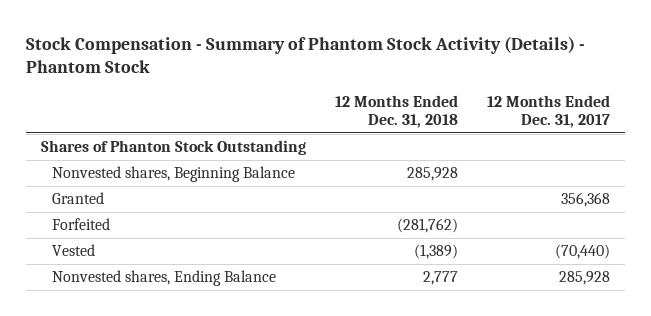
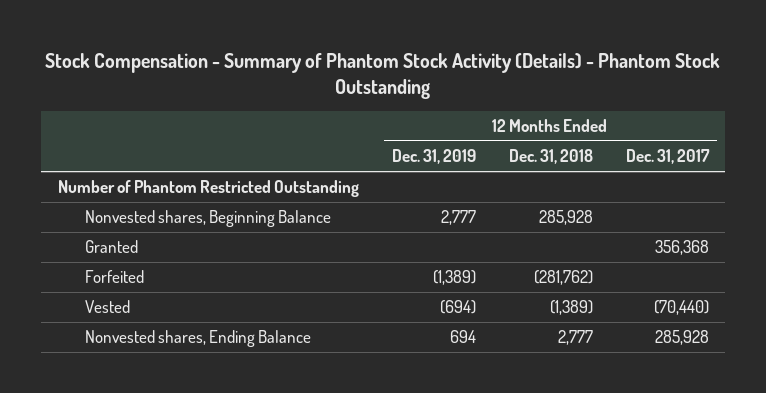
[25,35,585,74] Stock Compensation - Summary of Phantom Stock Activity (Details) - Phantom Stock -> [45,52,721,99] Stock Compensation - Summary of Phantom Stock Activity (Details) - Phantom Stock Outstanding
none -> [391,149,476,165] Dec. 31, 2019
[40,140,306,156] Shares of Phanton Stock Outstanding -> [57,180,359,198] Number of Phantom Restricted Outstanding

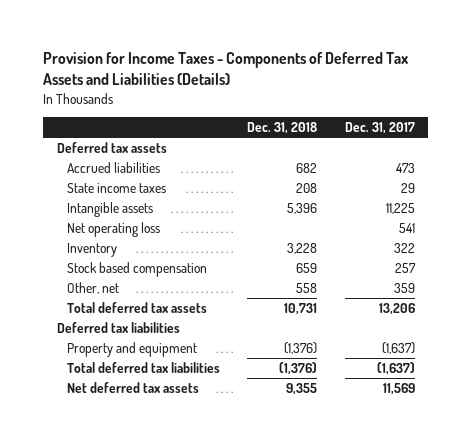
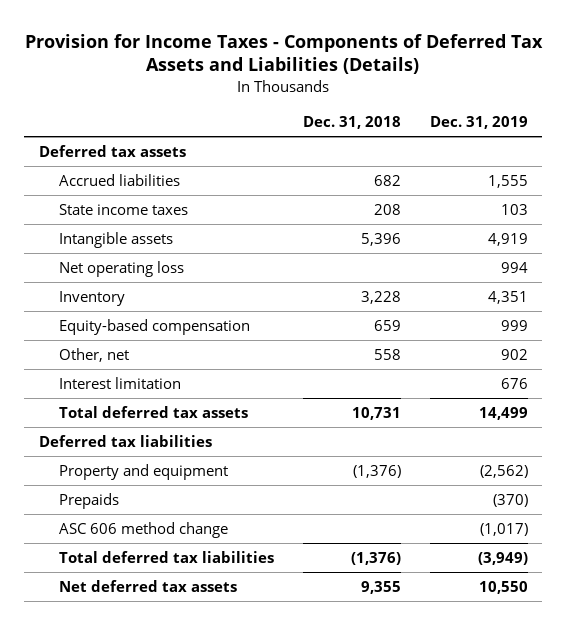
[344,122,415,135] Dec. 31, 2017 -> none
none -> [429,115,528,129] Dec. 31, 2019
[66,262,207,278] Stock based compensation -> [59,318,251,335] Equity-based compensation
none -> [59,376,182,389] Interest limitation
none -> [59,492,120,509] Prepaids
none -> [59,521,229,538] ASC 606 method change

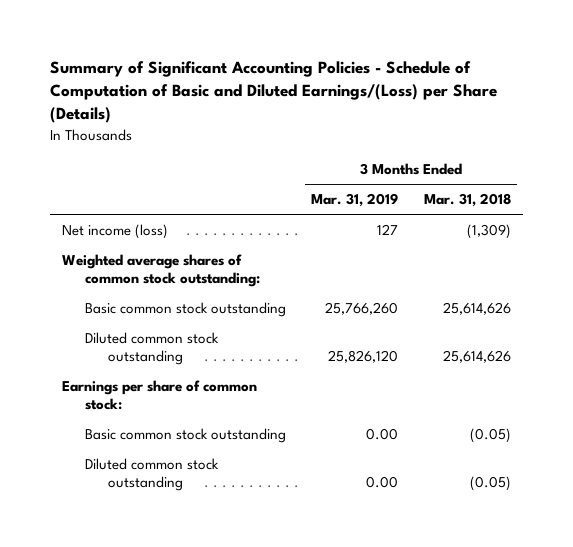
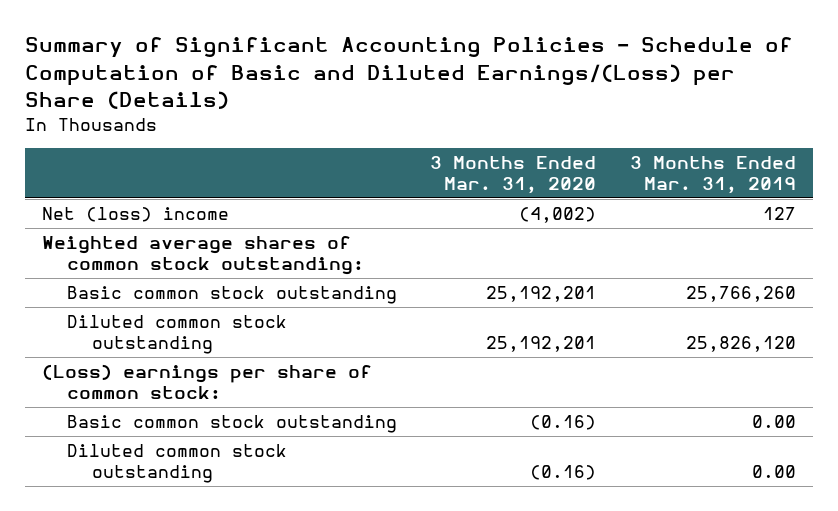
[423,193,511,208] Mar. 31, 2018 -> none
none -> [430,156,597,195] 3 Months Ended Mar. 31, 2020
[62,223,169,239] Net income (loss) -> [41,207,229,223] Net (loss) income
[62,379,258,411] Earnings per share of common stock: -> [41,364,372,399] (Loss) earnings per share of common stock:

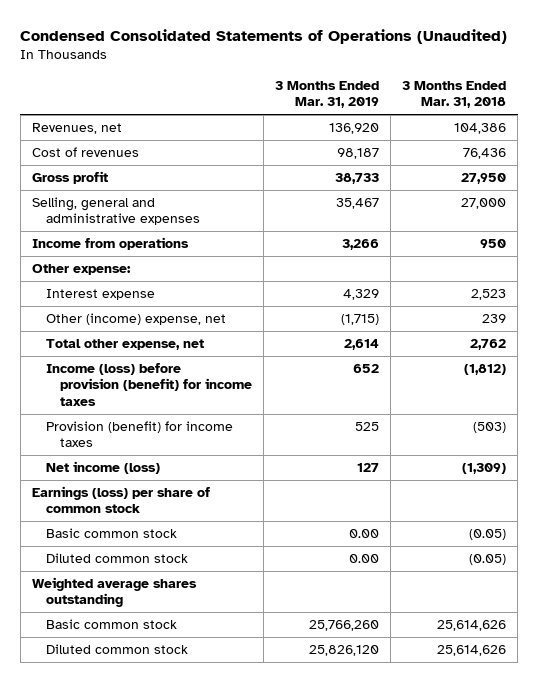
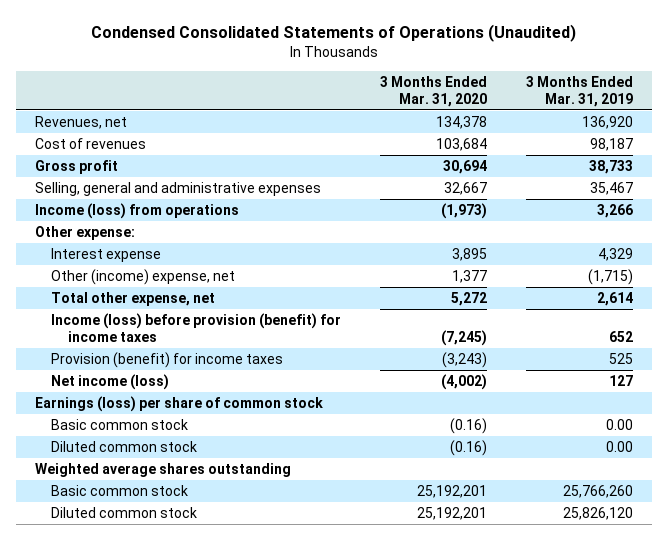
[402,80,507,109] 3 Months Ended Mar. 31, 2018 -> none
none -> [380,76,488,107] 3 Months Ended Mar. 31, 2020
[32,237,190,251] Income from operations -> [35,203,240,220] Income (loss) from operations

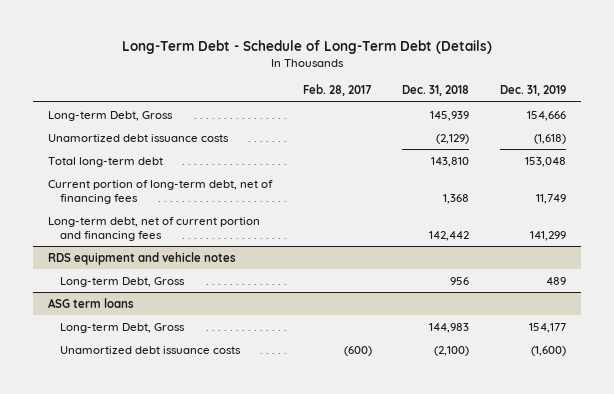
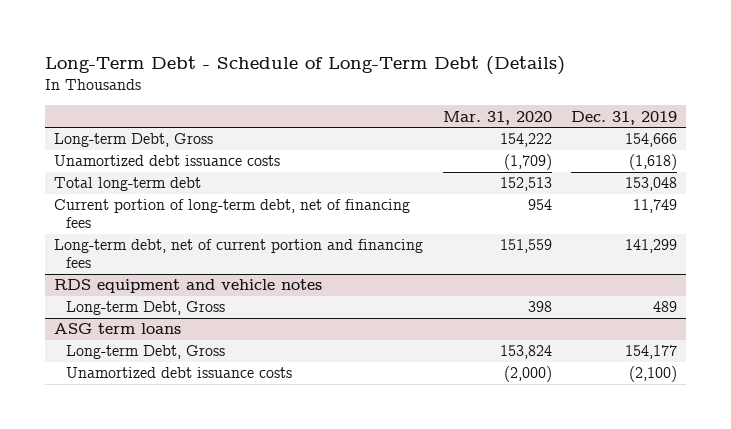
[302,84,372,97] Feb. 28, 2017 -> none
[402,85,470,97] Dec. 31, 2018 -> none
none -> [442,110,552,125] Mar. 31, 2020
[530,345,566,356] (1,600) -> [628,366,677,383] (2,100)

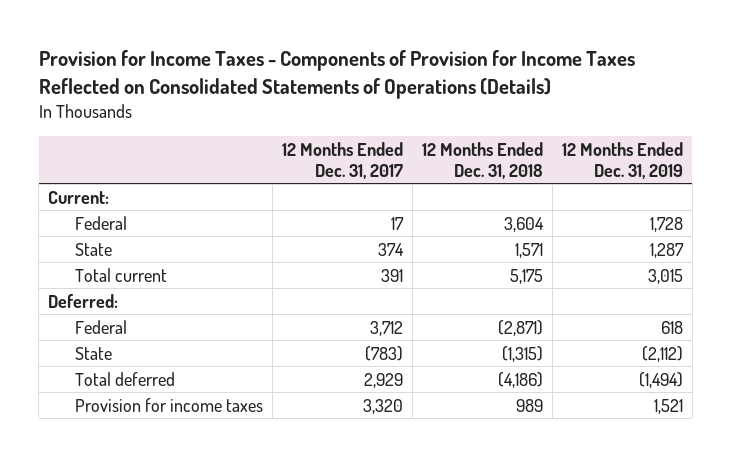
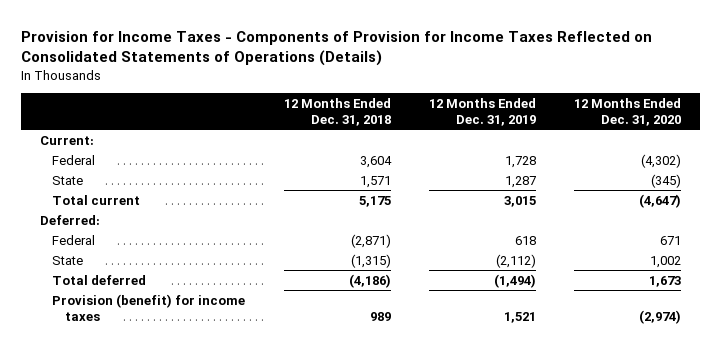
[282,141,404,179] 12 Months Ended Dec. 31, 2017 -> none
none -> [573,97,681,127] 12 Months Ended Dec. 31, 2020
[75,397,264,412] Provision for income taxes -> [52,293,246,322] Provision (benefit) for income taxes

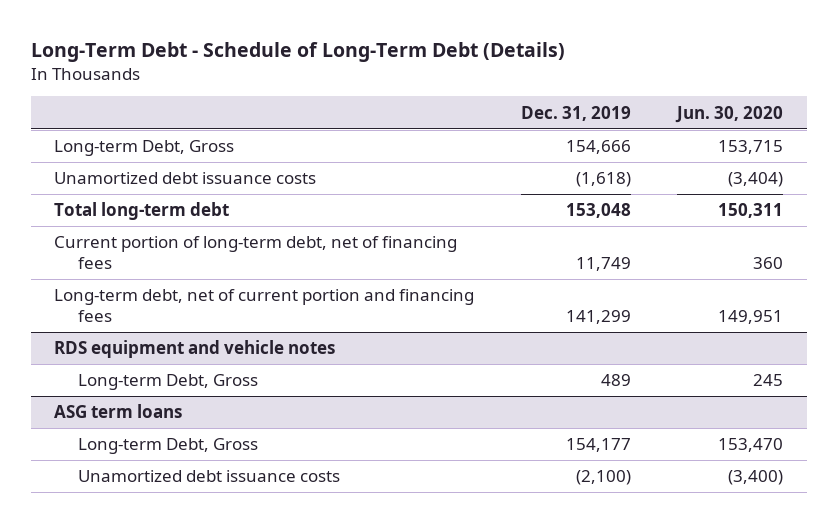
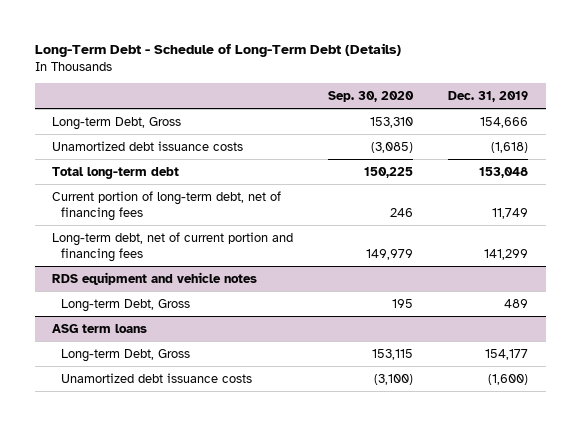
[675,105,784,123] Jun. 30, 2020 -> none
none -> [328,90,415,102] Sep. 30, 2020
[575,470,631,486] (2,100) -> [488,373,529,385] (1,600)

